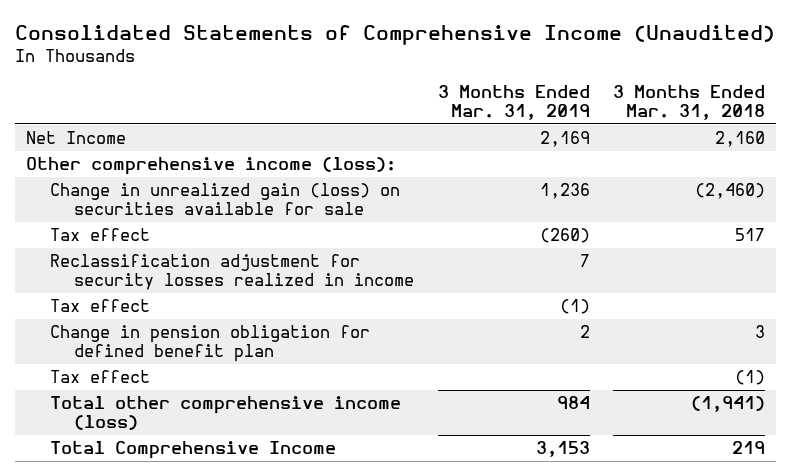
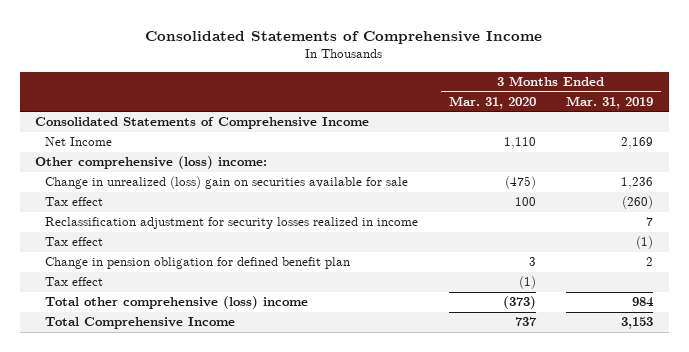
[14,25,775,46] Consolidated Statements of Comprehensive Income (Unaudited) -> [145,30,543,44] Consolidated Statements of Comprehensive Income
[612,84,765,120] 3 Months Ended Mar. 31, 2018 -> none
none -> [448,95,536,109] Mar. 31, 2020
none -> [35,117,370,130] Consolidated Statements of Comprehensive Income
[26,157,397,176] Other comprehensive income (loss): -> [35,156,268,170] Other comprehensive (loss) income:
[50,183,401,216] Change in unrealized gain (loss) on securities available for sale -> [45,176,409,190] Change in unrealized (loss) gain on securities available for sale
[50,396,402,431] Total other comprehensive income (loss) -> [45,296,309,310] Total other comprehensive (loss) income

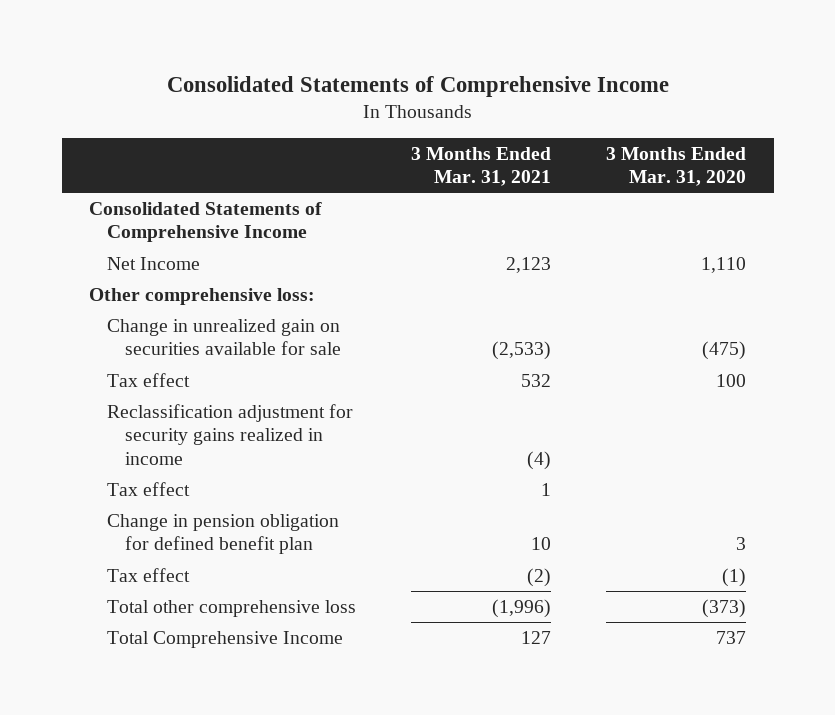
[566,95,654,109] Mar. 31, 2019 -> none
none -> [411,146,552,187] 3 Months Ended Mar. 31, 2021
[35,156,268,170] Other comprehensive (loss) income: -> [89,287,316,305] Other comprehensive loss:
[45,176,409,190] Change in unrealized (loss) gain on securities available for sale -> [107,318,341,356] Change in unrealized gain on securities available for sale
[45,217,419,230] Reclassification adjustment for security losses realized in income -> [107,403,354,465] Reclassification adjustment for security gains realized in income
[45,296,309,310] Total other comprehensive (loss) income -> [107,599,357,617] Total other comprehensive loss

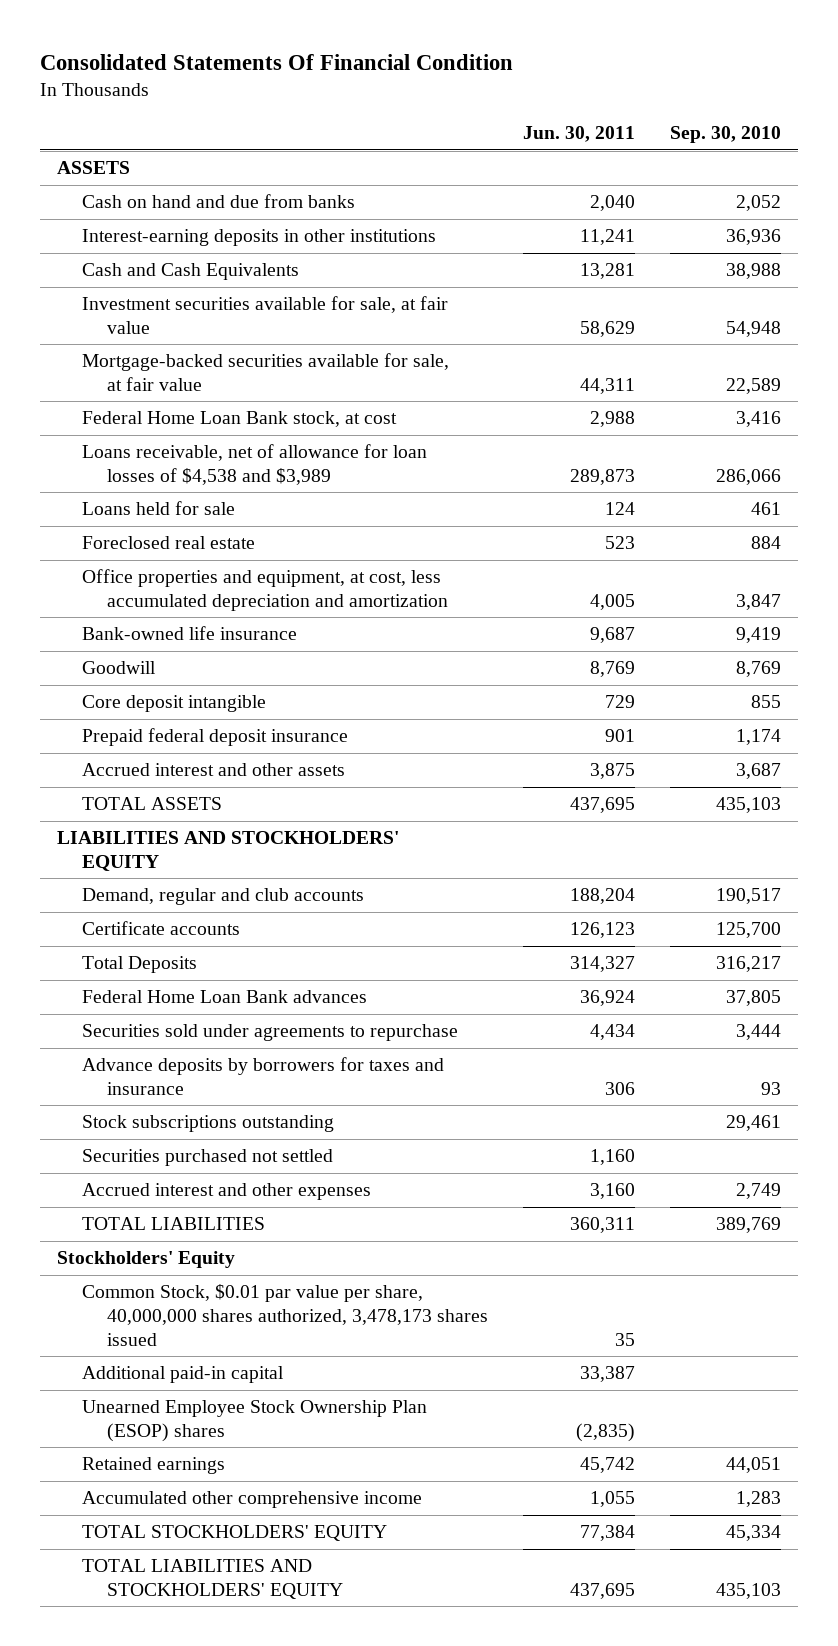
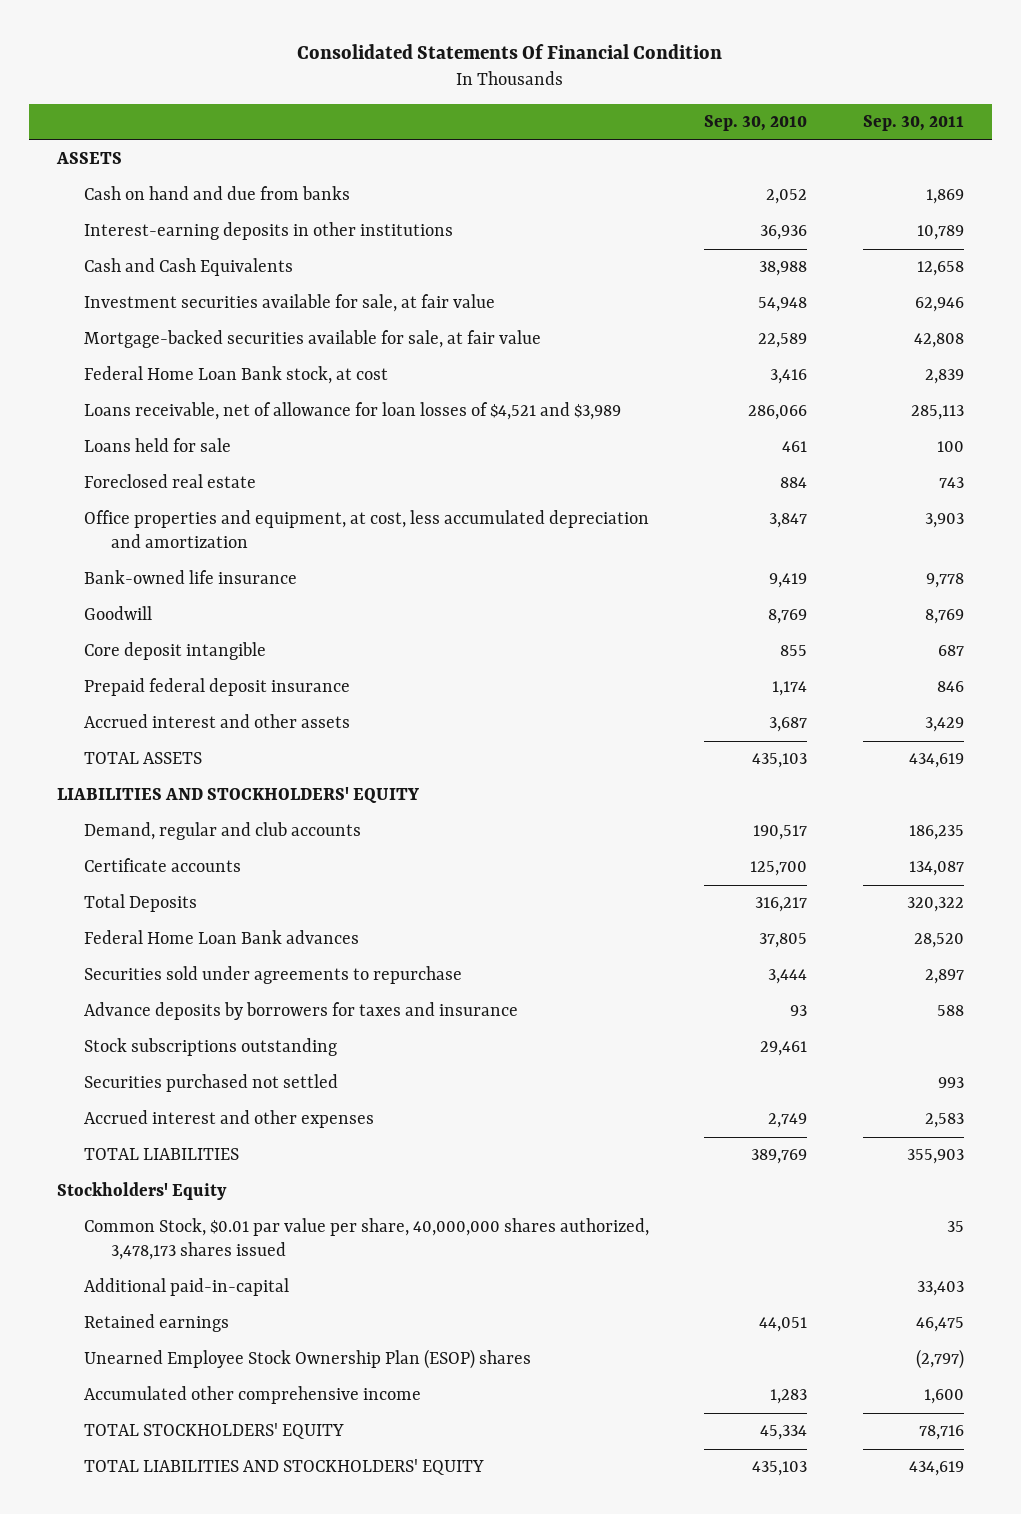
[523,126,636,143] Jun. 30, 2011 -> none
none -> [863,115,965,132] Sep. 30, 2011
[82,444,428,485] Loans receivable, net of allowance for loan losses of $4,538 and $3,989 -> [83,402,621,421] Loans receivable, net of allowance for loan losses of $4,521 and $3,989
[82,1366,285,1384] Additional paid-in capital -> [83,1278,289,1297] Additional paid-in-capital
[82,1400,428,1442] Unearned Employee Stock Ownership Plan (ESOP) shares -> [83,1349,531,1370] Unearned Employee Stock Ownership Plan (ESOP) shares

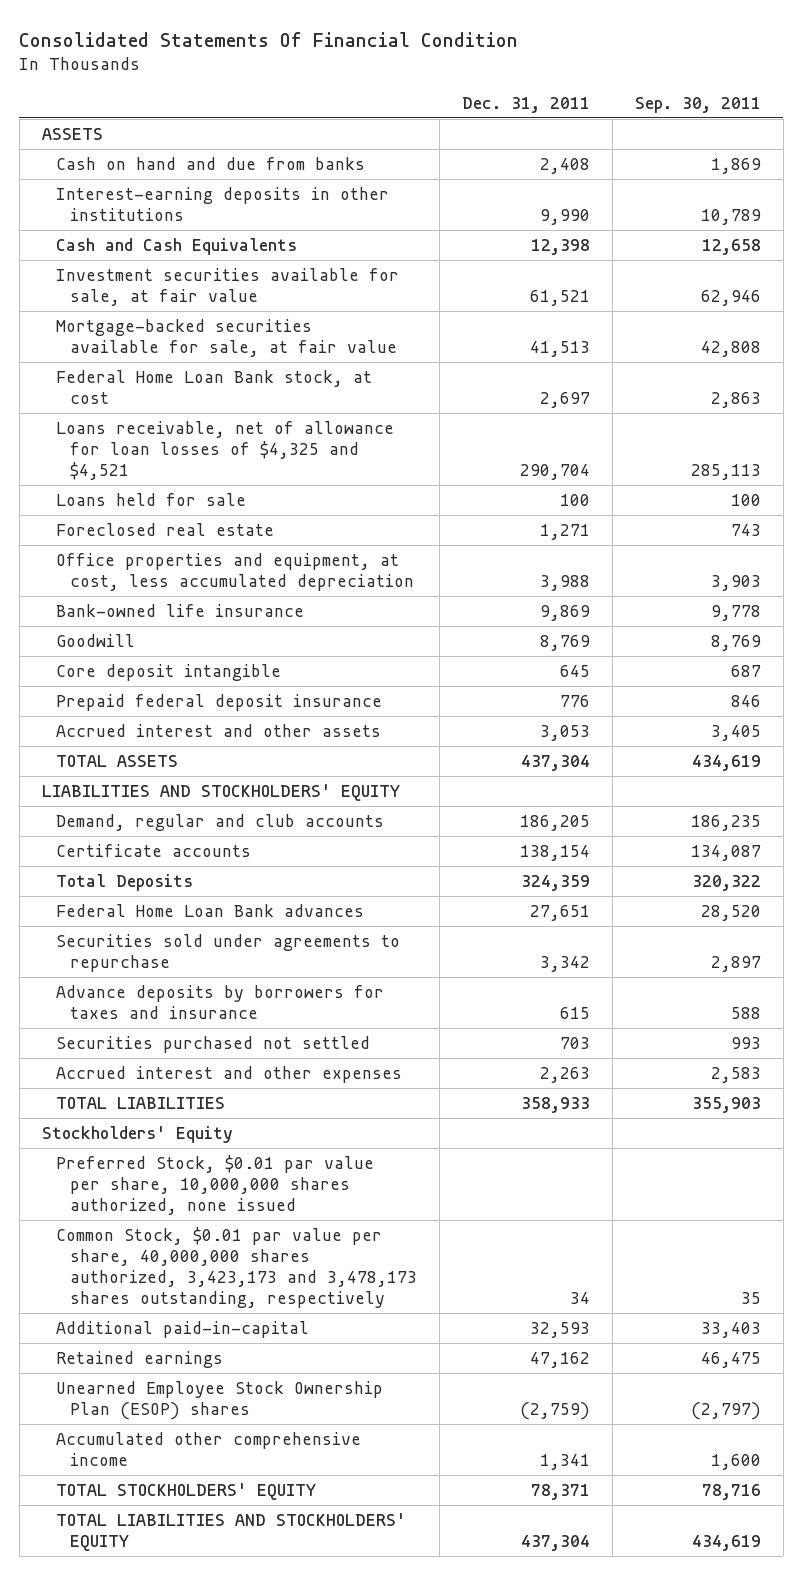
[704,115,808,132] Sep. 30, 2010 -> none
none -> [462,96,591,113] Dec. 31, 2011
[925,369,965,385] 2,839 -> [710,392,761,409] 2,863
[83,402,621,421] Loans receivable, net of allowance for loan losses of $4,521 and $3,989 -> [55,421,394,480] Loans receivable, net of allowance for loan losses of $4,325 and $4,521
[83,510,649,549] Office properties and equipment, at cost, less accumulated depreciation and amortization -> [55,553,415,592] Office properties and equipment, at cost, less accumulated depreciation
[925,717,965,733] 3,429 -> [710,725,761,742] 3,405
[83,1038,337,1057] Stock subscriptions outstanding -> none
none -> [55,1155,374,1215] Preferred Stock, $0.01 par value per share, 10,000,000 shares authorized, none issued
[83,1218,649,1261] Common Stock, $0.01 par value per share, 40,000,000 shares authorized, 3,478,173 shares issued -> [55,1227,418,1308] Common Stock, $0.01 par value per share, 40,000,000 shares authorized, 3,423,173 and 3,478,173 shares outstanding, respectively

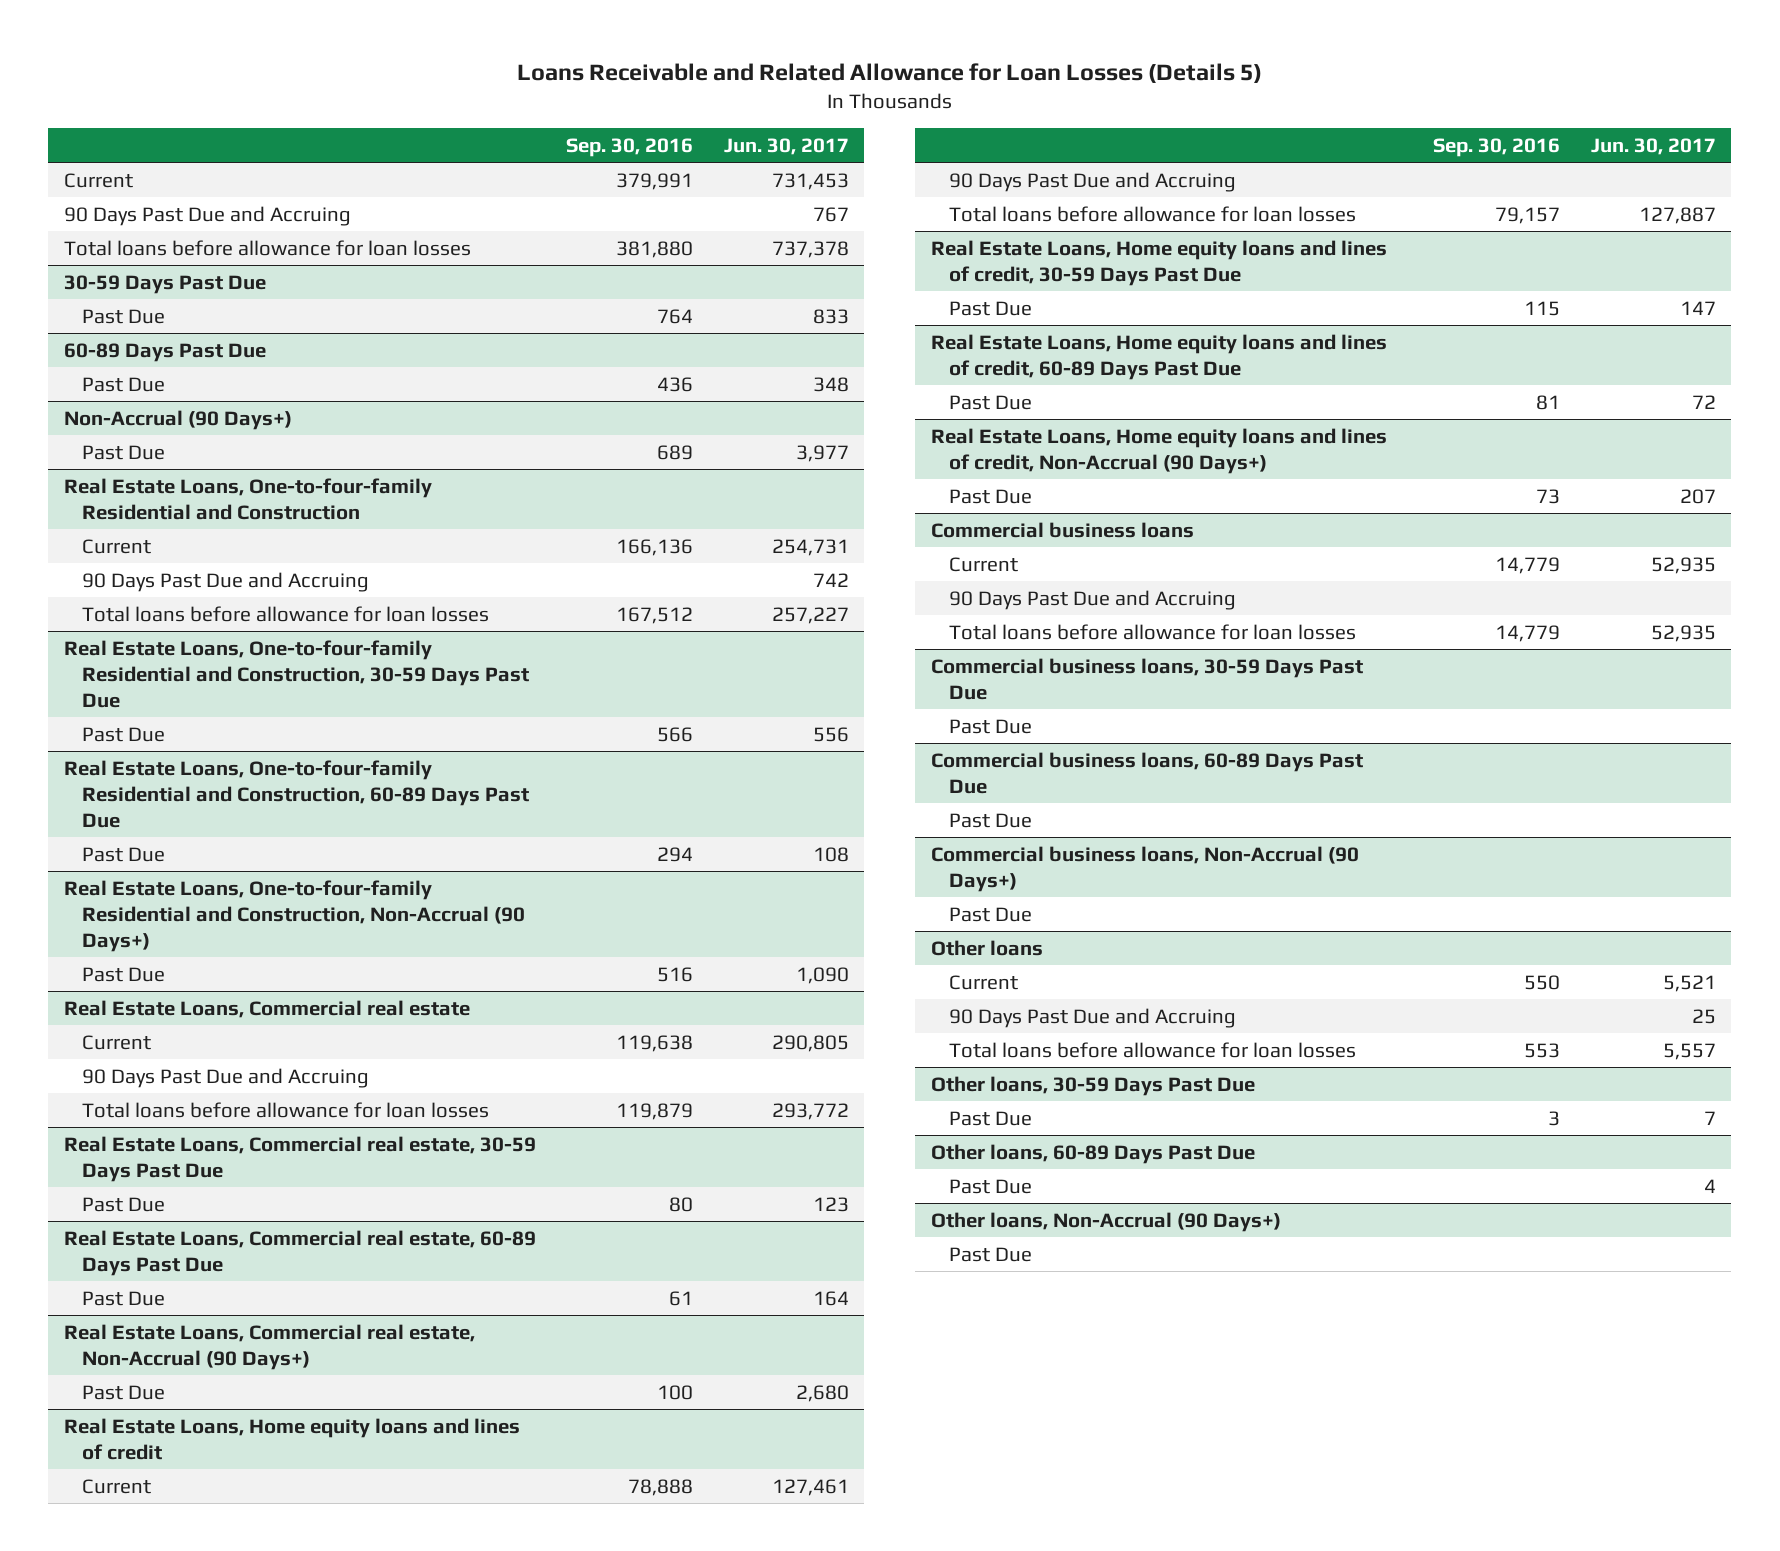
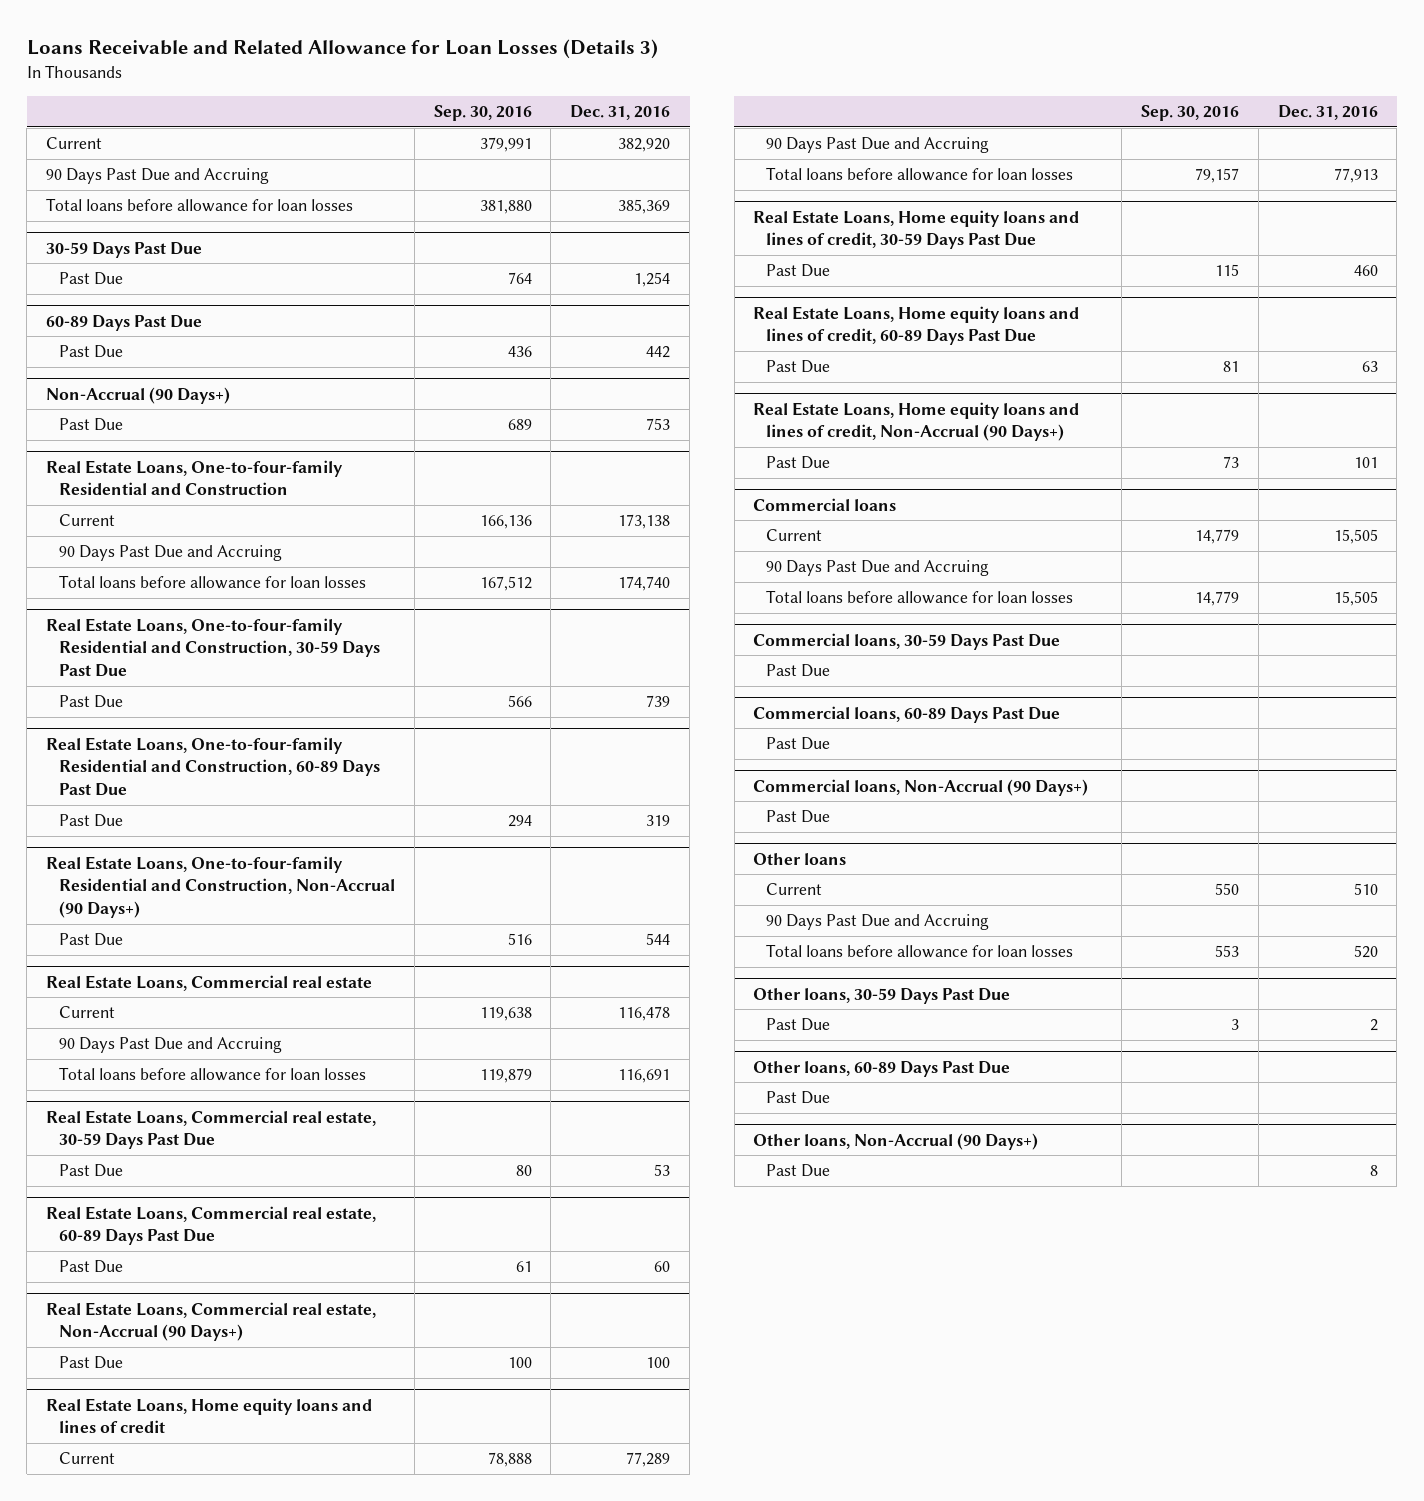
[516,63,1262,84] Loans Receivable and Related Allowance for Loan Losses (Details 5) -> [26,39,658,60] Loans Receivable and Related Allowance for Loan Losses (Details 3)
[723,137,849,155] Jun. 30, 2017 -> none
none -> [570,105,671,121] Dec. 31, 2016
[930,521,1194,538] Commercial business loans -> [753,497,897,511] Commercial loans
[930,657,1363,700] Commercial business loans, 30-59 Days Past Due -> [753,632,1061,650] Commercial loans, 30-59 Days Past Due
[930,751,1363,794] Commercial business loans, 60-89 Days Past Due -> [753,705,1061,723] Commercial loans, 60-89 Days Past Due
[930,845,1359,892] Commercial business loans, Non-Accrual (90 Days+) -> [753,778,1089,796] Commercial loans, Non-Accrual (90 Days+)

